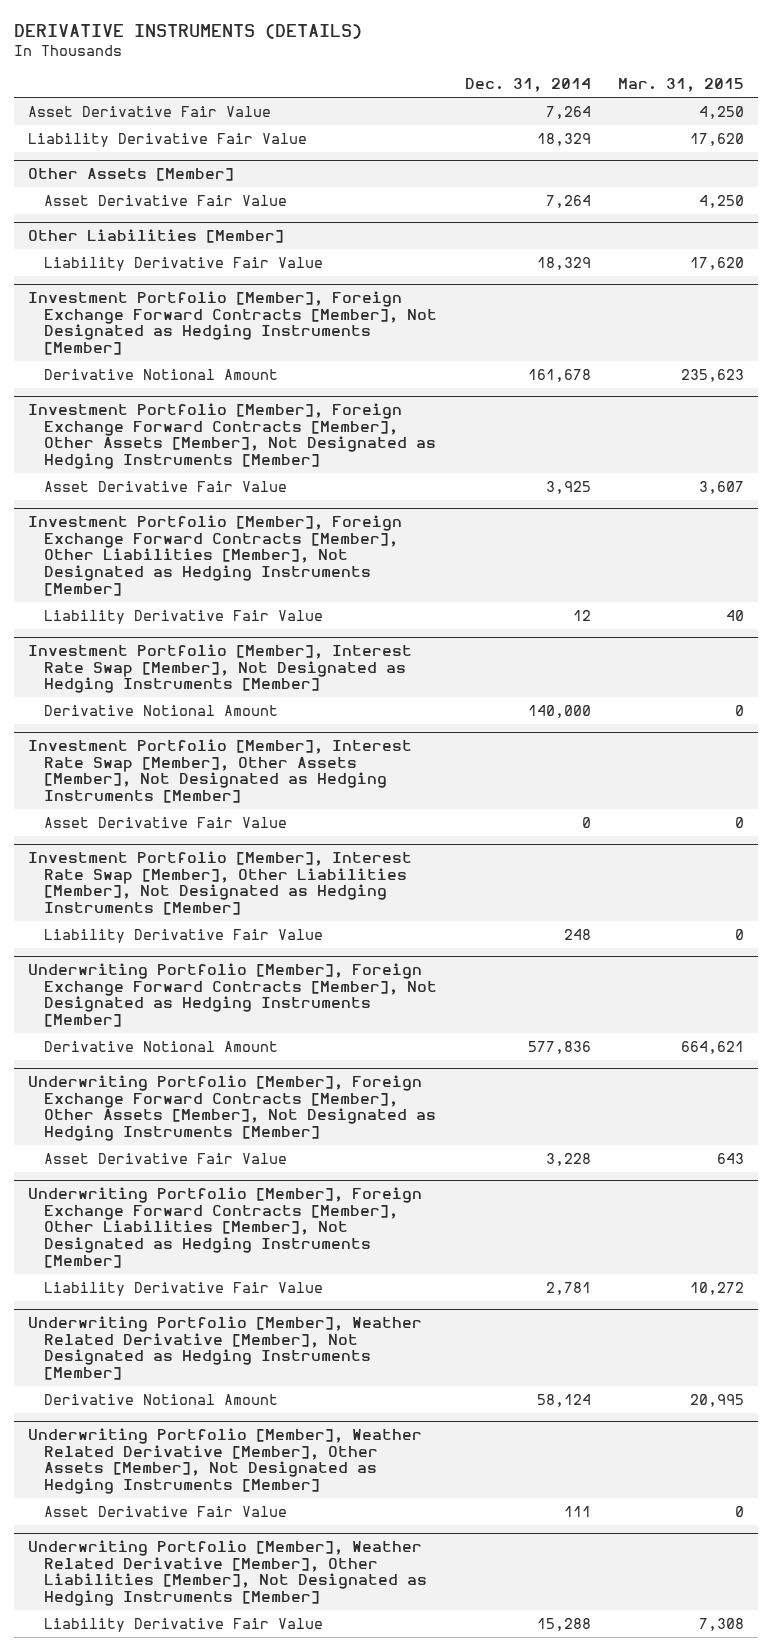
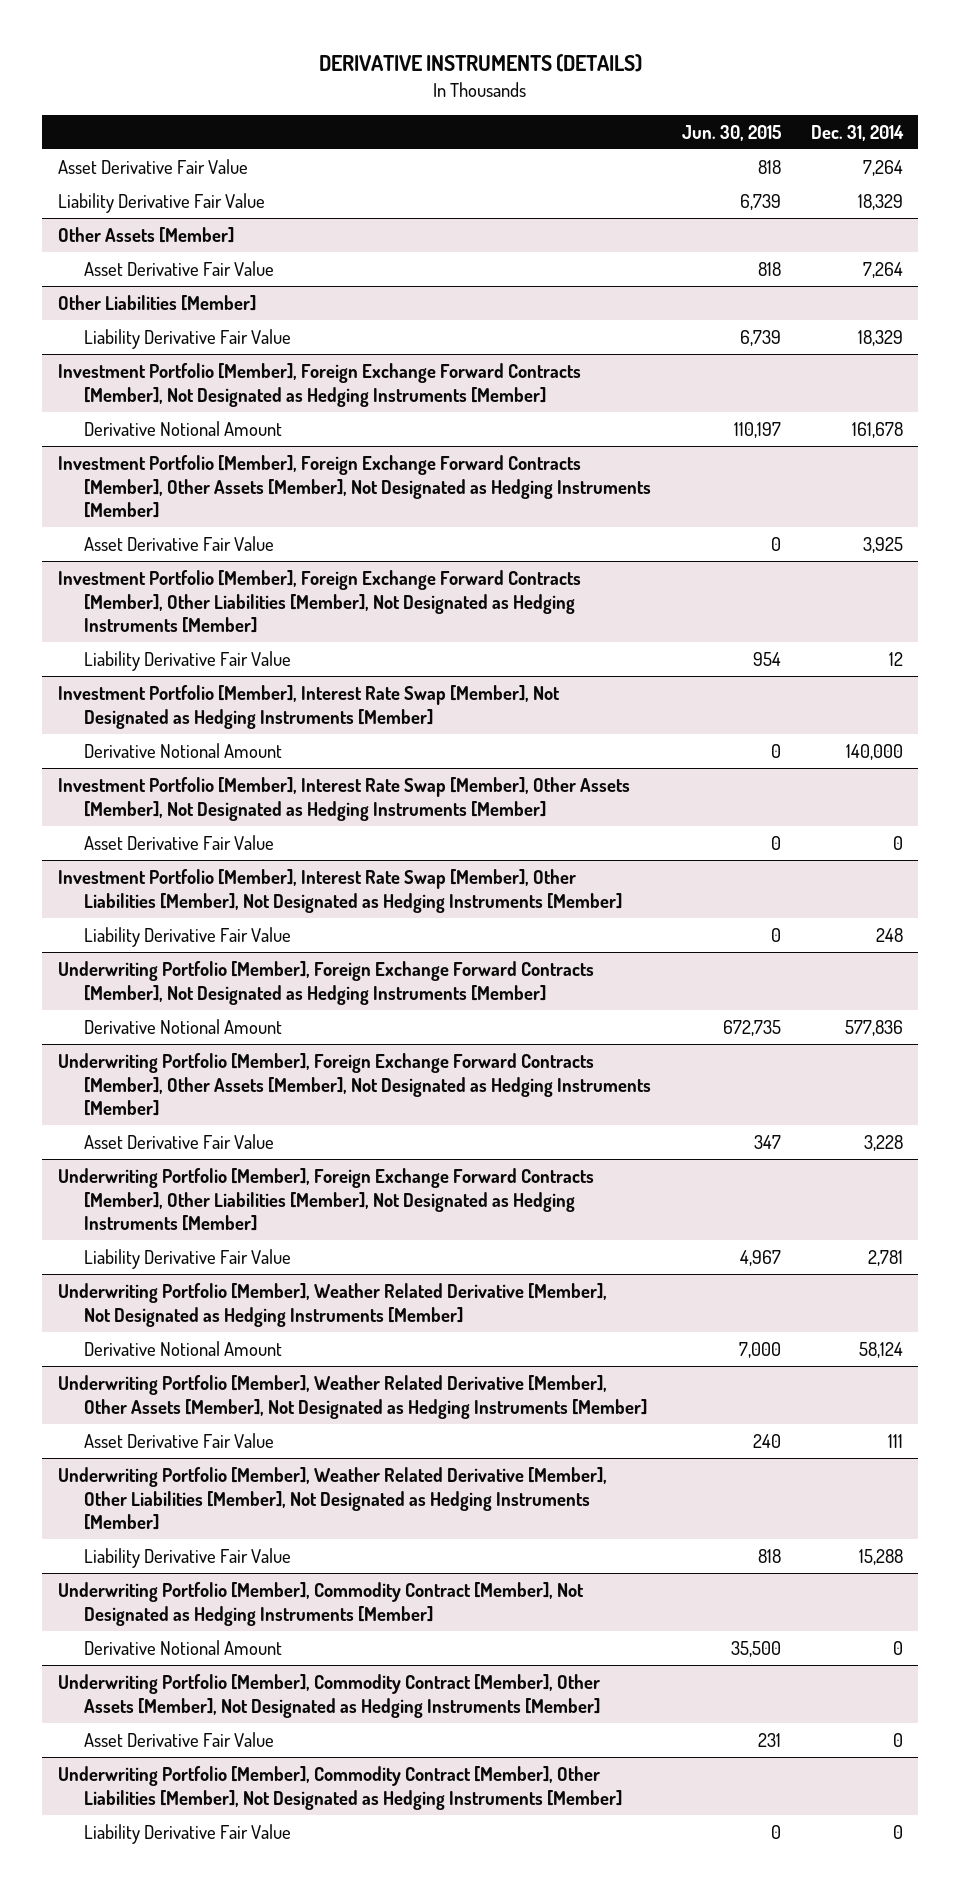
[618,78,745,93] Mar. 31, 2015 -> none
none -> [681,124,781,141] Jun. 30, 2015
none -> [57,1581,584,1626] Underwriting Portfolio [Member], Commodity Contract [Member], Not Designated as Hedging Instruments [Member]
none -> [83,1639,282,1655] Derivative Notional Amount
none -> [57,1673,600,1718] Underwriting Portfolio [Member], Commodity Contract [Member], Other Assets [Member], Not Designated as Hedging Instruments [Member]
none -> [83,1731,274,1747] Asset Derivative Fair Value
none -> [57,1765,622,1810] Underwriting Portfolio [Member], Commodity Contract [Member], Other Liabilities [Member], Not Designated as Hedging Instruments [Member]
none -> [83,1823,291,1844] Liability Derivative Fair Value

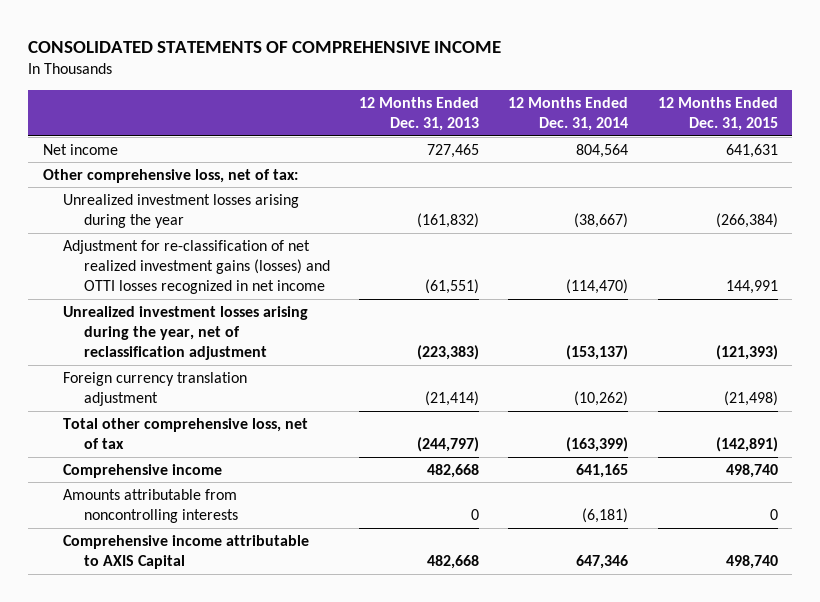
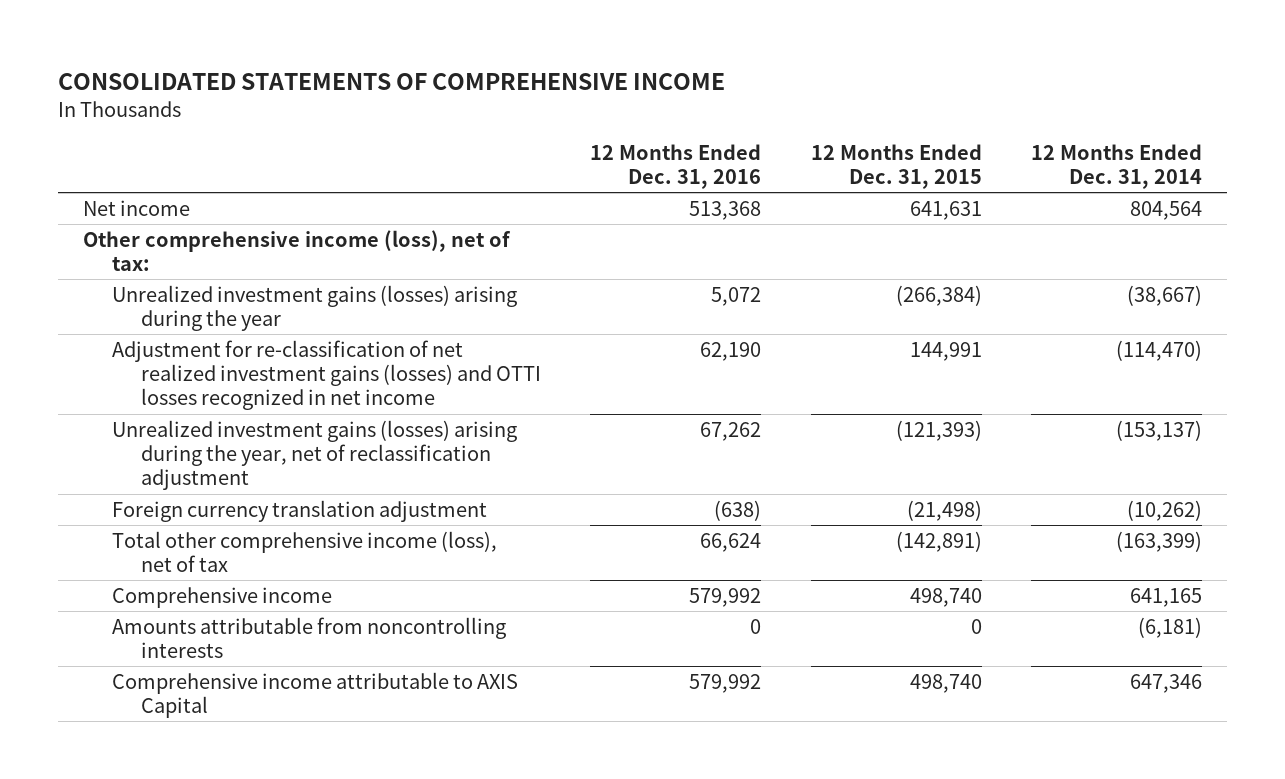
[359,97,480,132] 12 Months Ended Dec. 31, 2013 -> none
none -> [590,143,762,190] 12 Months Ended Dec. 31, 2016
[42,168,298,183] Other comprehensive loss, net of tax: -> [83,229,512,272] Other comprehensive income (loss), net of tax:
[63,193,300,229] Unrealized investment losses arising during the year -> [111,284,517,332] Unrealized investment gains (losses) arising during the year
[63,305,309,361] Unrealized investment losses arising during the year, net of reclassification adjustment -> [111,419,517,491] Unrealized investment gains (losses) arising during the year, net of reclassification adjustment
[63,417,309,450] Total other comprehensive loss, net of tax -> [111,530,497,573] Total other comprehensive income (loss), net of tax

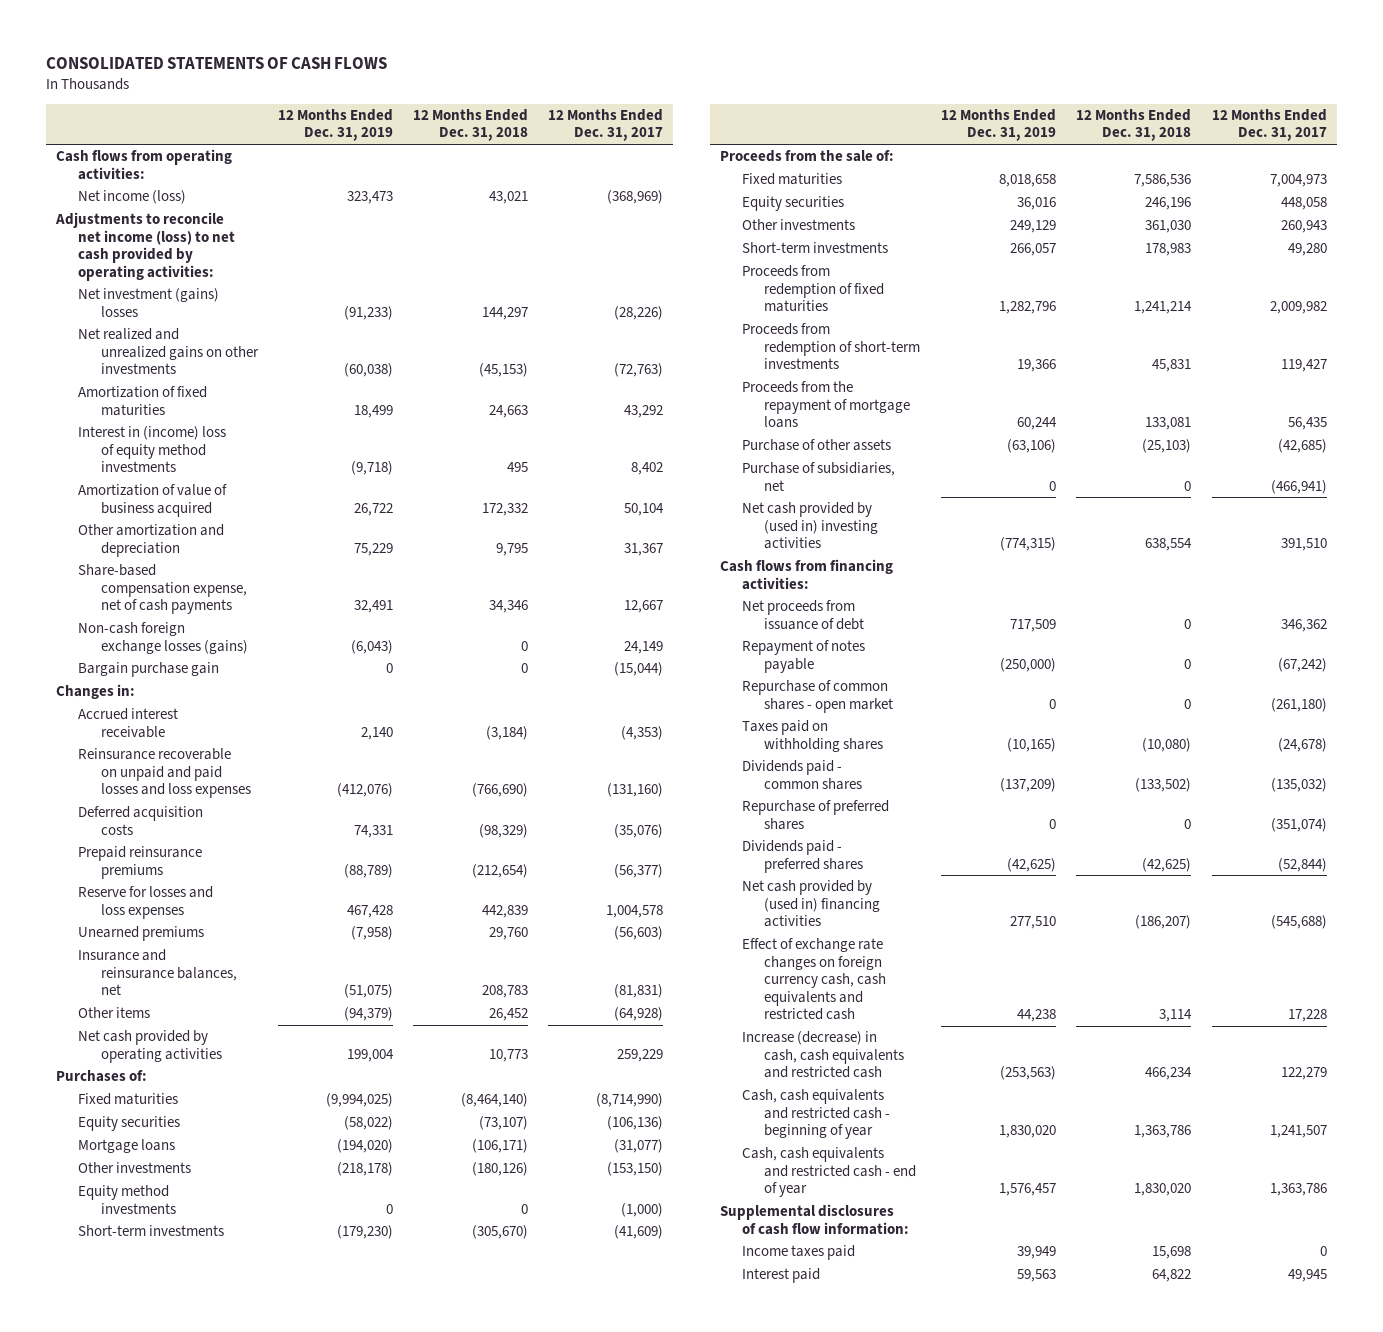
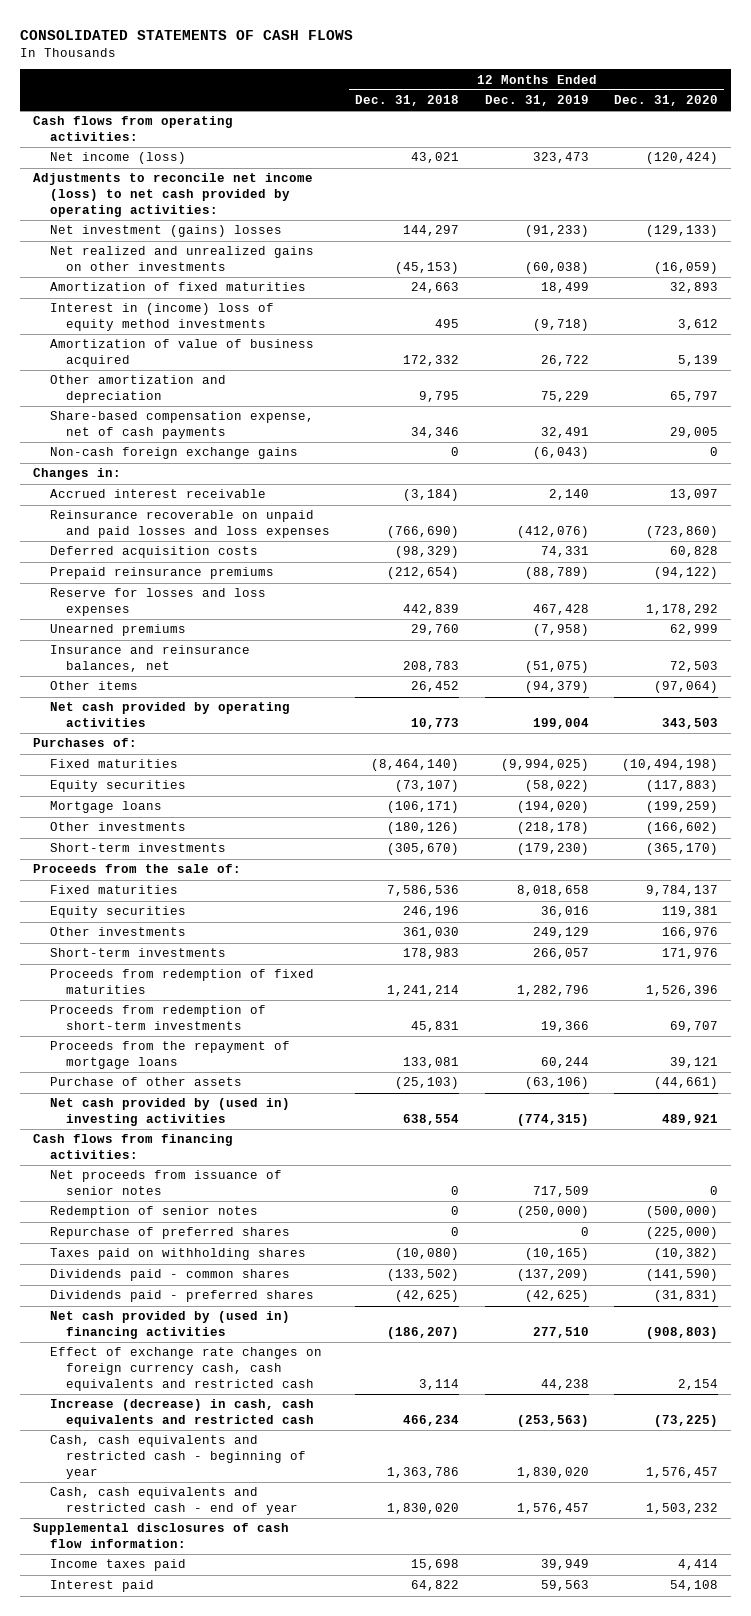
[547,109,663,142] 12 Months Ended Dec. 31, 2017 -> none
none -> [614,95,719,107] Dec. 31, 2020
[78,662,220,678] Bargain purchase gain -> none
[78,622,248,654] Non-cash foreign exchange losses (gains) -> [49,447,298,460] Non-cash foreign exchange gains
[78,1185,176,1214] Equity method investments -> none
[742,462,896,491] Purchase of subsidiaries, net -> none
[742,680,894,713] Repurchase of common shares - open market -> none
[742,600,865,630] Net proceeds from issuance of debt -> [49,1170,282,1196] Net proceeds from issuance of senior notes
[742,640,866,673] Repayment of notes payable -> [49,1206,258,1219] Redemption of senior notes
[742,800,890,830] Repurchase of preferred shares -> [49,1227,290,1240] Repurchase of preferred shares

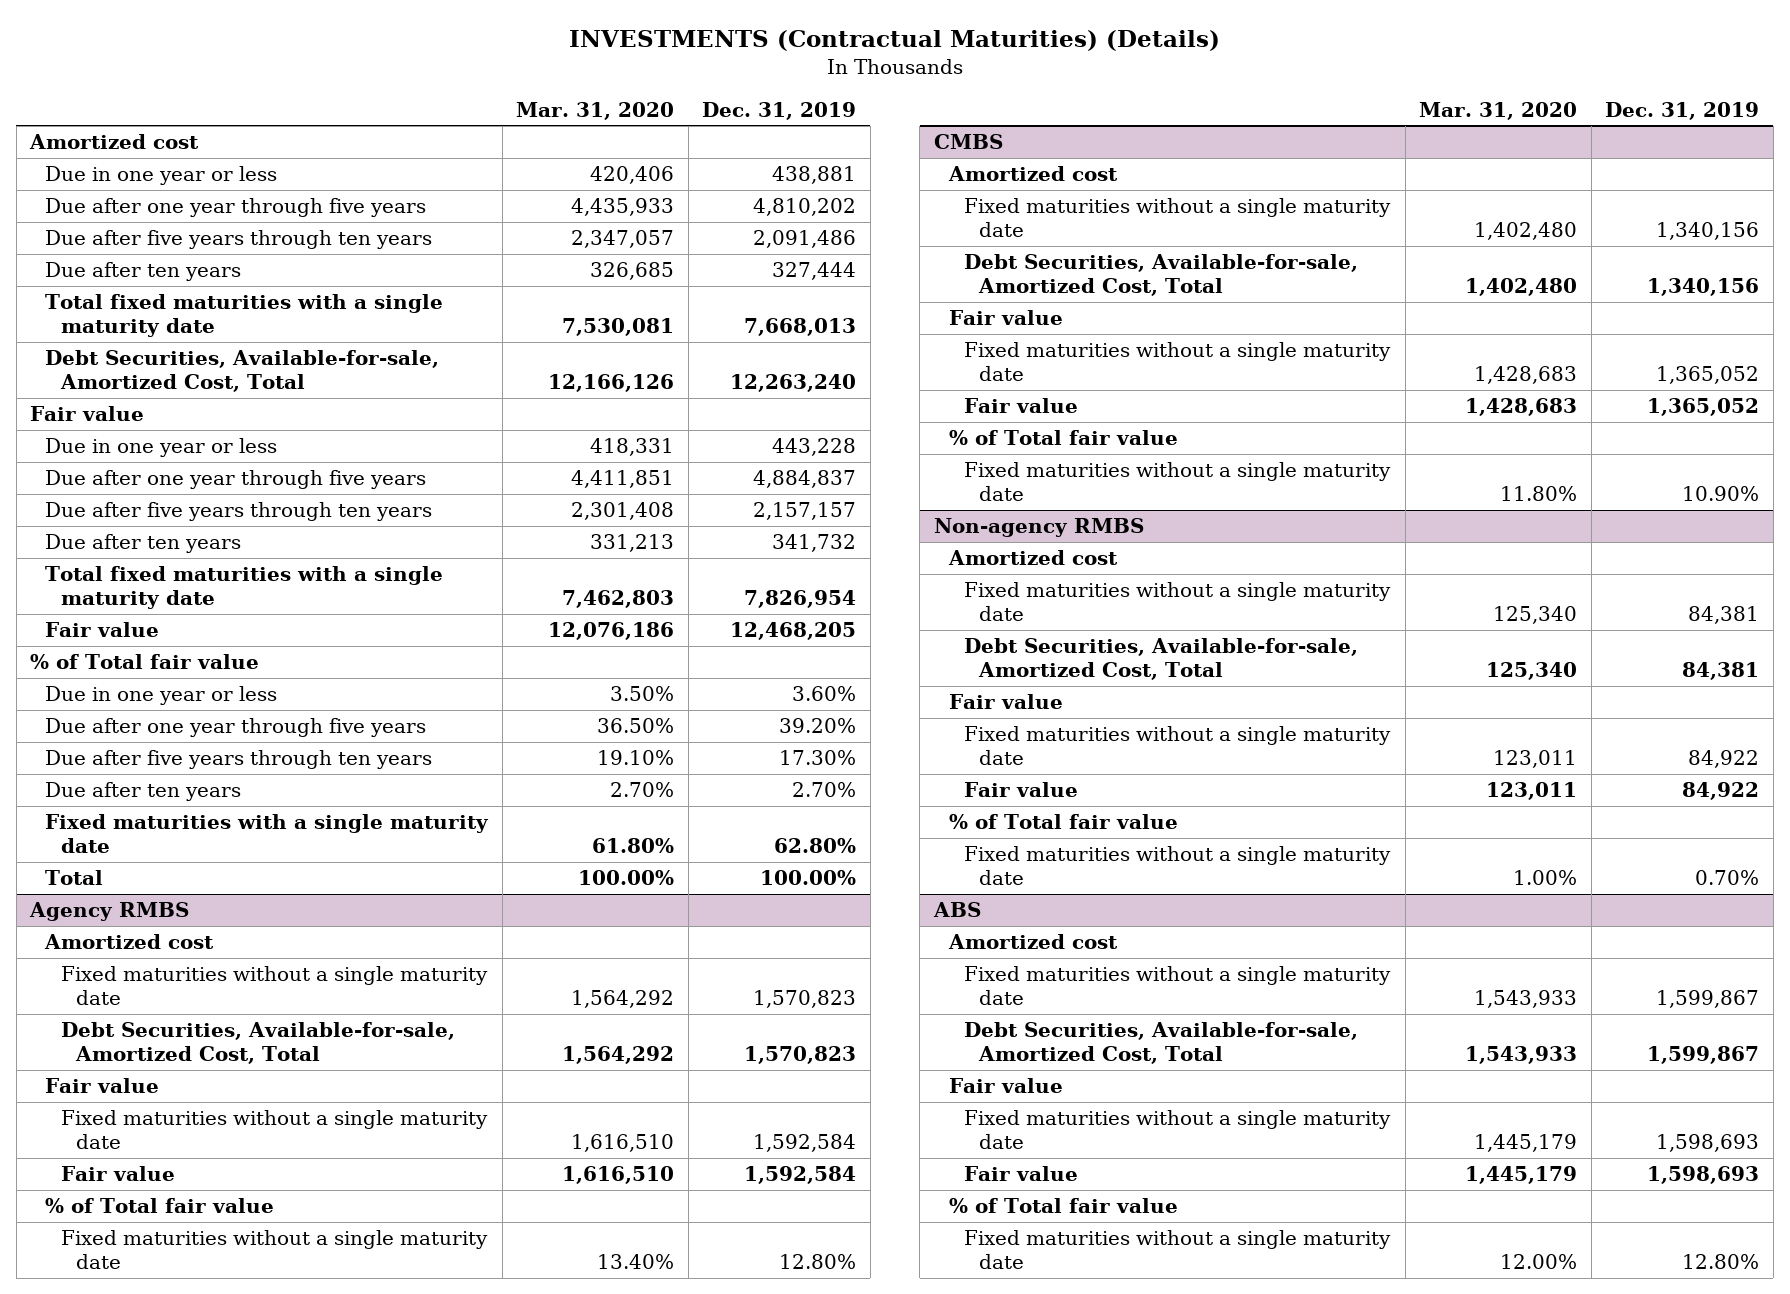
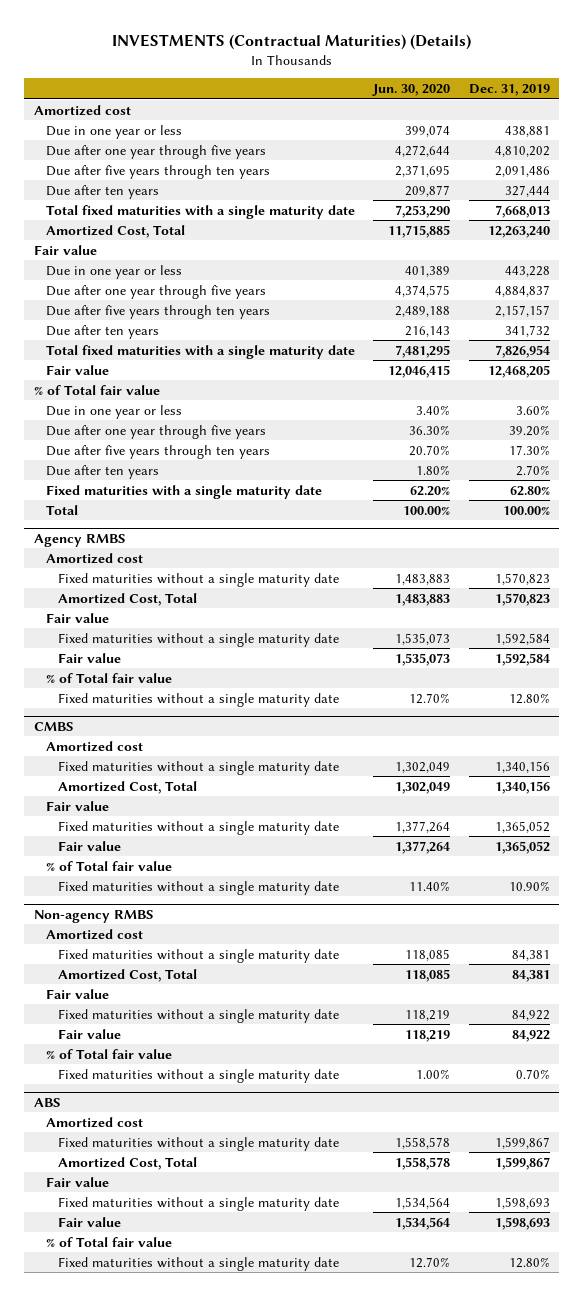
[516,101,675,120] Mar. 31, 2020 -> none
none -> [372,83,451,96] Jun. 30, 2020
[45,349,440,393] Debt Securities, Available-for-sale, Amortized Cost, Total -> [45,224,185,238] Amortized Cost, Total
[60,1021,455,1065] Debt Securities, Available-for-sale, Amortized Cost, Total -> [57,592,197,606] Amortized Cost, Total
[963,253,1358,297] Debt Securities, Available-for-sale, Amortized Cost, Total -> [57,780,197,794] Amortized Cost, Total
[963,637,1358,681] Debt Securities, Available-for-sale, Amortized Cost, Total -> [57,968,197,982] Amortized Cost, Total
[963,1021,1358,1065] Debt Securities, Available-for-sale, Amortized Cost, Total -> [57,1156,197,1170] Amortized Cost, Total

